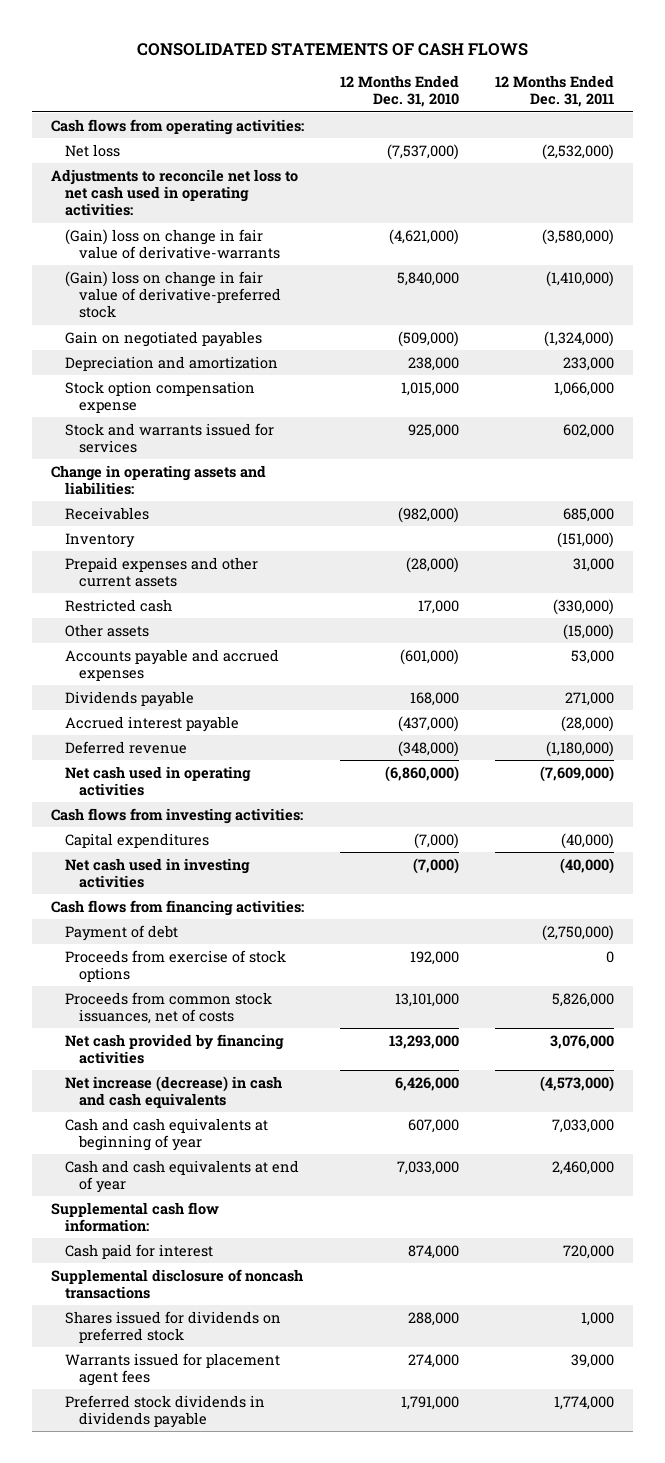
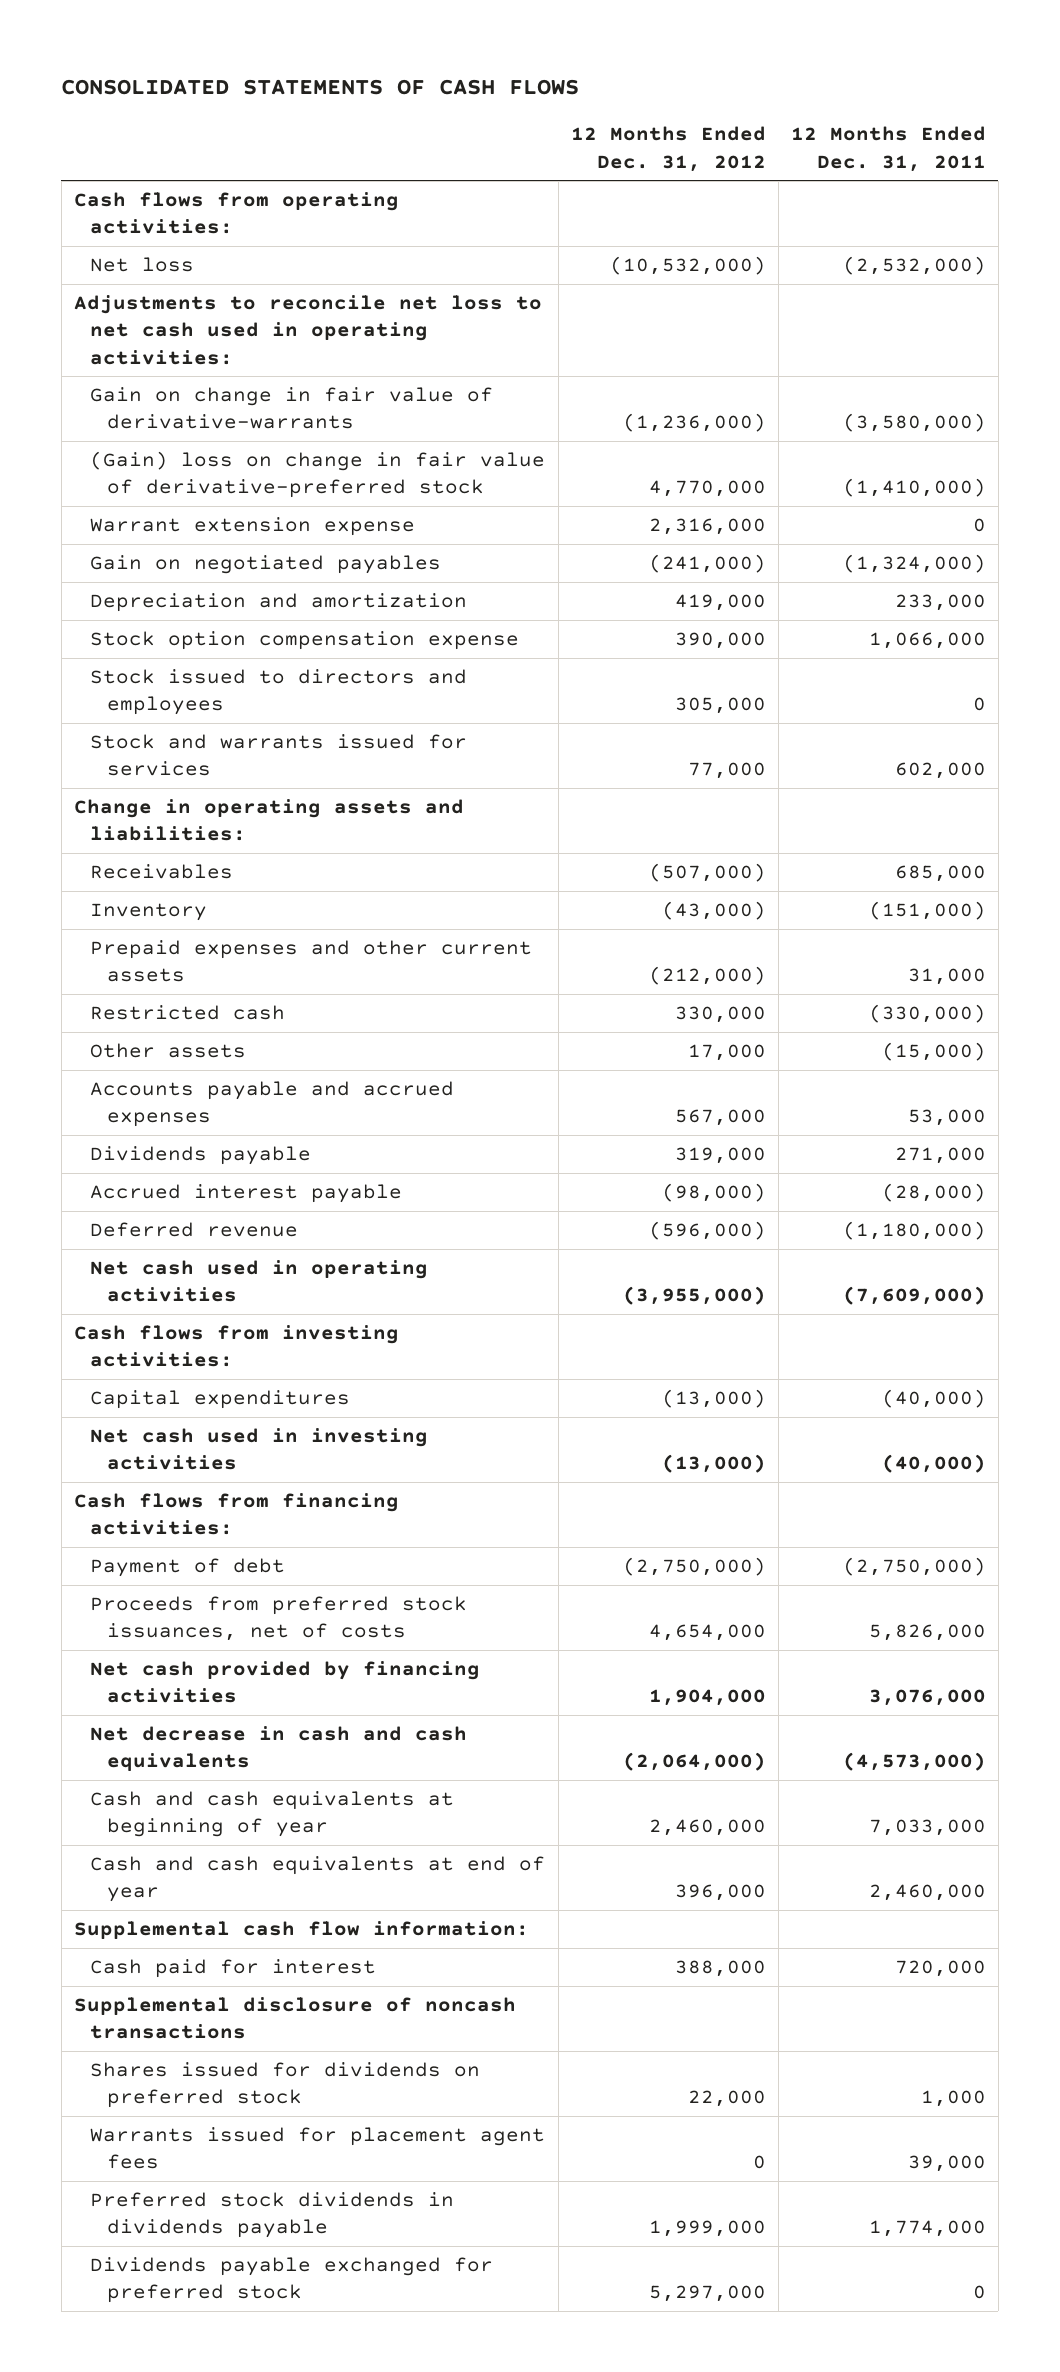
[340,75,460,108] 12 Months Ended Dec. 31, 2010 -> none
none -> [570,126,766,172] 12 Months Ended Dec. 31, 2012
[64,228,280,260] (Gain) loss on change in fair value of derivative-warrants -> [90,387,494,430] Gain on change in fair value of derivative-warrants
none -> [90,517,416,537] Warrant extension expense
none -> [90,669,468,716] Stock issued to directors and employees
[64,949,286,983] Proceeds from exercise of stock options -> none
[64,991,272,1025] Proceeds from common stock issuances, net of costs -> [90,1596,468,1642] Proceeds from preferred stock issuances, net of costs
[64,1075,282,1109] Net increase (decrease) in cash and cash equivalents -> [90,1726,468,1772] Net decrease in cash and cash equivalents
none -> [90,2257,494,2304] Dividends payable exchanged for preferred stock

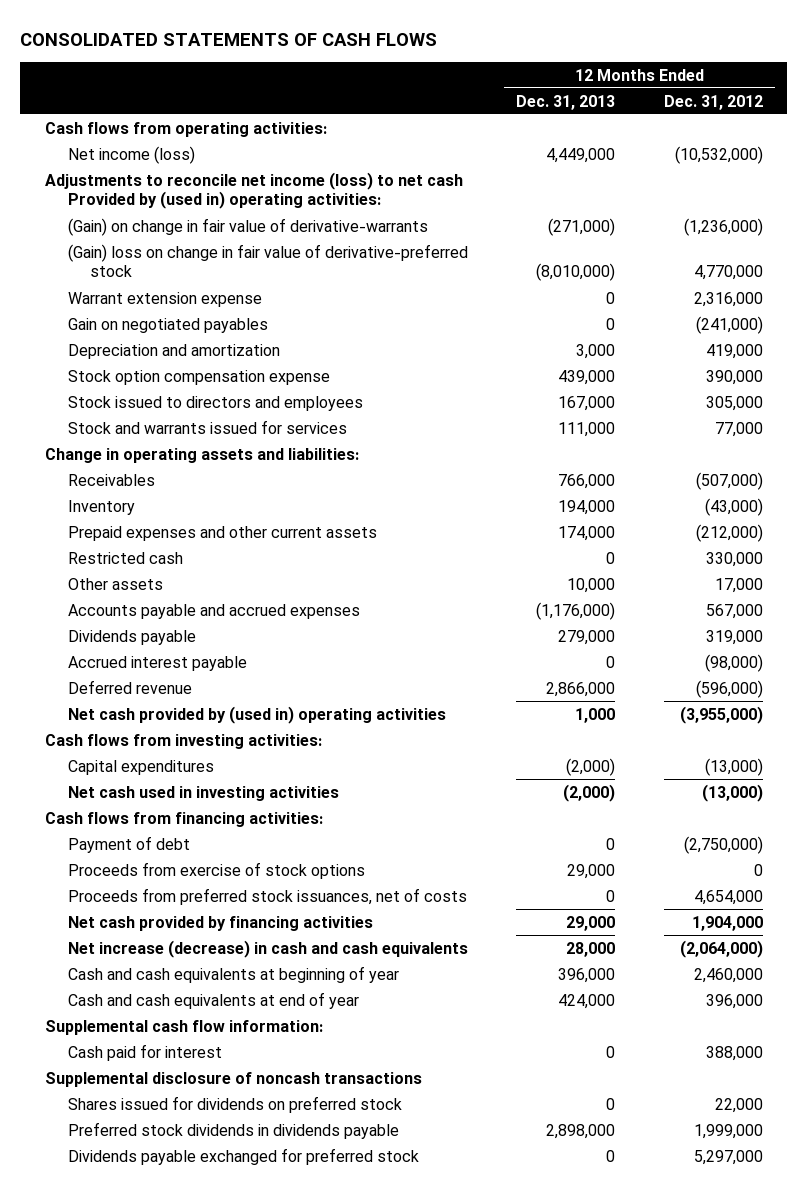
[790,126,986,172] 12 Months Ended Dec. 31, 2011 -> none
none -> [516,94,616,110] Dec. 31, 2013
[90,257,195,273] Net loss -> [67,145,195,164] Net income (loss)
[73,295,542,365] Adjustments to reconcile net loss to net cash used in operating activities: -> [44,171,463,210] Adjustments to reconcile net income (loss) to net cash Provided by (used in) operating activities:
[90,387,494,430] Gain on change in fair value of derivative-warrants -> [67,217,428,236] (Gain) on change in fair value of derivative-warrants
[90,1260,429,1303] Net cash used in operating activities -> [67,705,446,724] Net cash provided by (used in) operating activities
none -> [67,861,365,879] Proceeds from exercise of stock options
[90,1726,468,1772] Net decrease in cash and cash equivalents -> [67,939,468,958] Net increase (decrease) in cash and cash equivalents
[90,2127,546,2170] Warrants issued for placement agent fees -> none

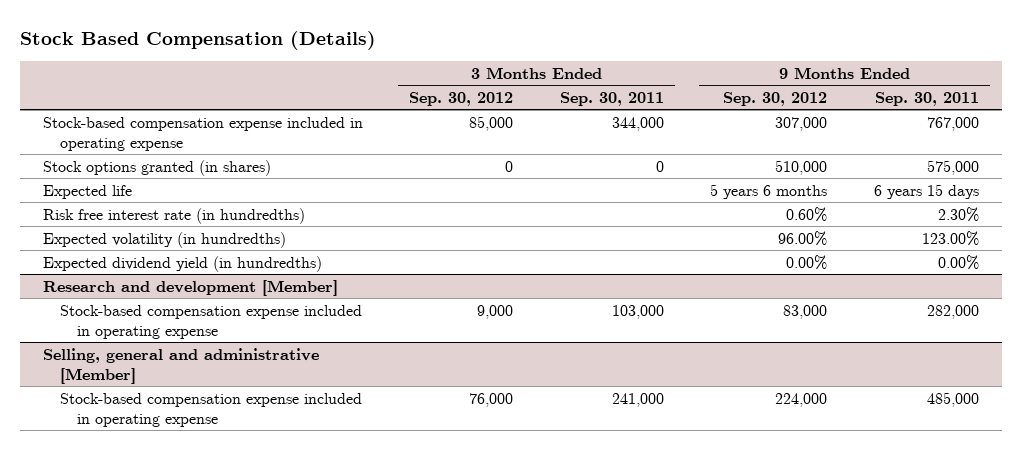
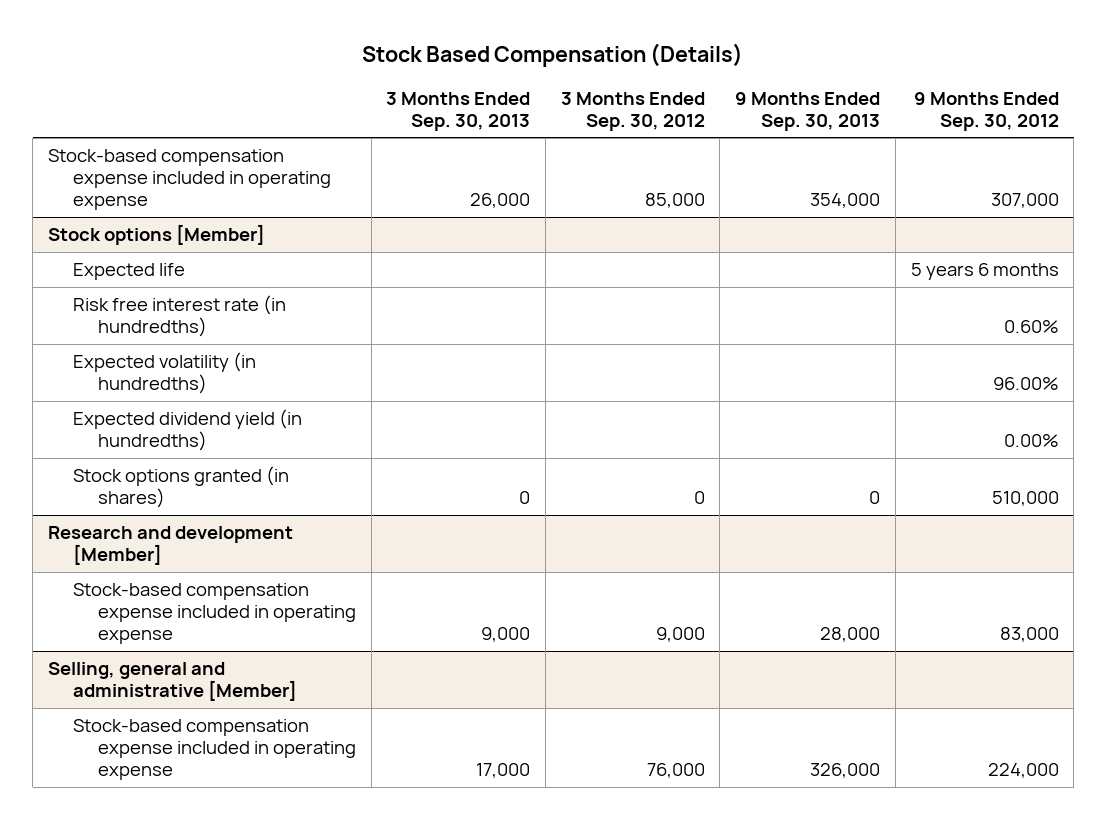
[559,91,664,106] Sep. 30, 2011 -> none
[874,91,979,106] Sep. 30, 2011 -> none
none -> [386,91,531,131] 3 Months Ended Sep. 30, 2013
none -> [735,91,881,131] 9 Months Ended Sep. 30, 2013
[43,159,272,176] Stock options granted (in shares) -> none
none -> [48,224,266,246] Stock options [Member]
none -> [73,466,290,509] Stock options granted (in shares)

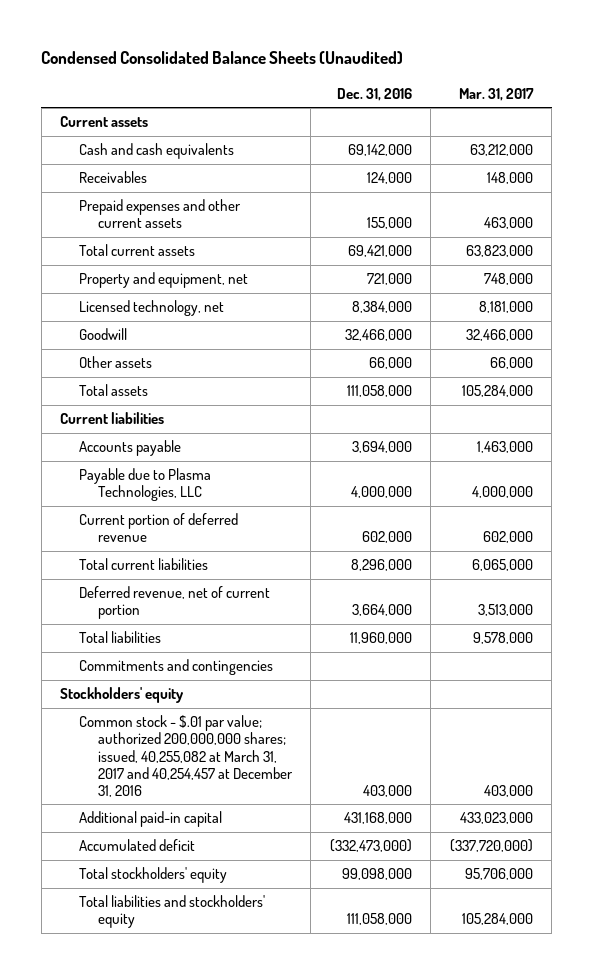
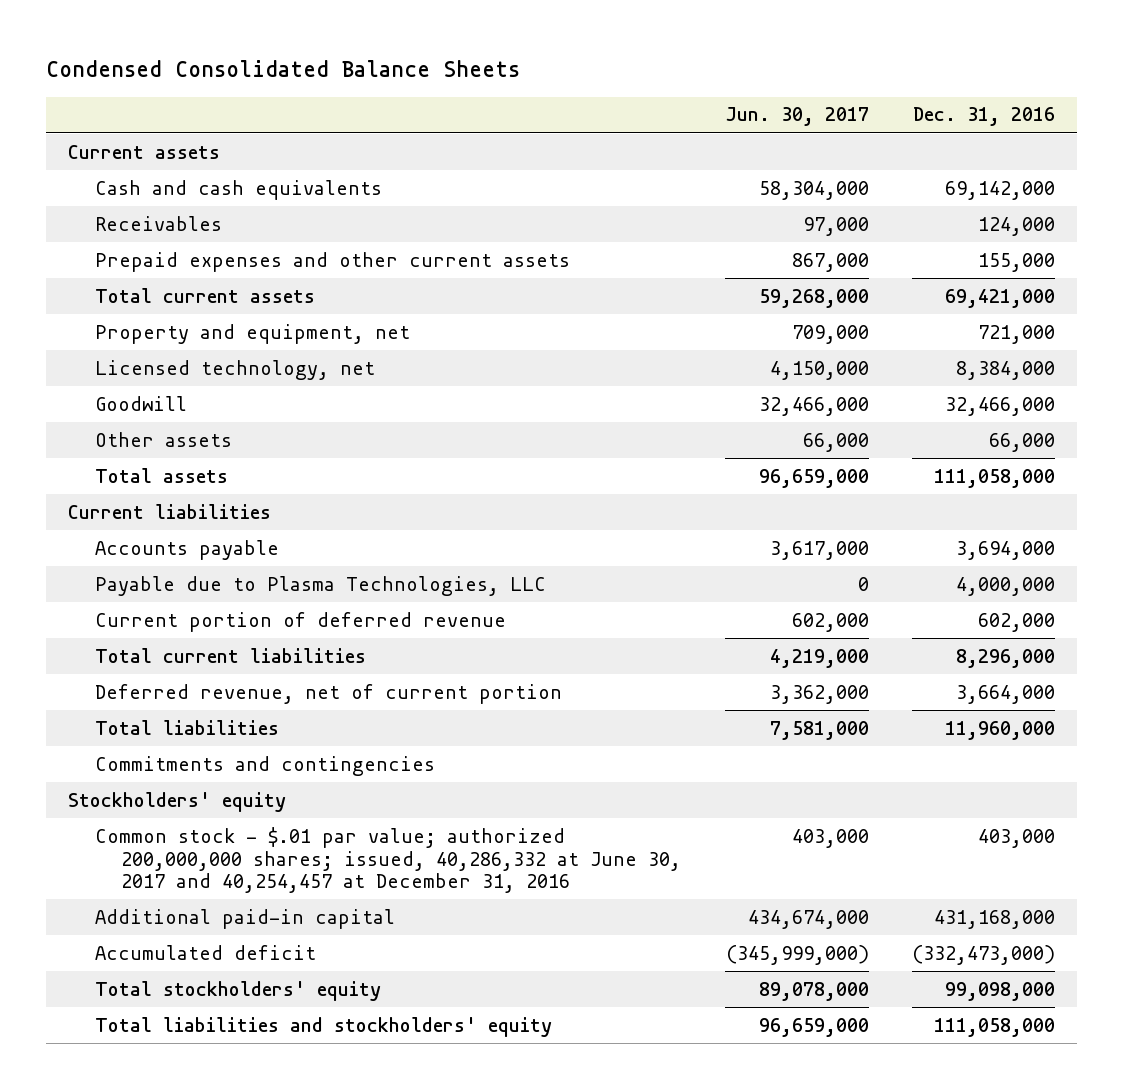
[41,51,404,65] Condensed Consolidated Balance Sheets (Unaudited) -> [46,60,521,78] Condensed Consolidated Balance Sheets
[458,87,534,101] Mar. 31, 2017 -> none
none -> [724,107,869,127] Jun. 30, 2017
[78,715,293,797] Common stock - $.01 par value; authorized 200,000,000 shares; issued, 40,255,082 at March 31, 2017 and 40,254,457 at December 31, 2016 -> [94,826,682,894] Common stock - $.01 par value; authorized 200,000,000 shares; issued, 40,286,332 at June 30, 2017 and 40,254,457 at December 31, 2016

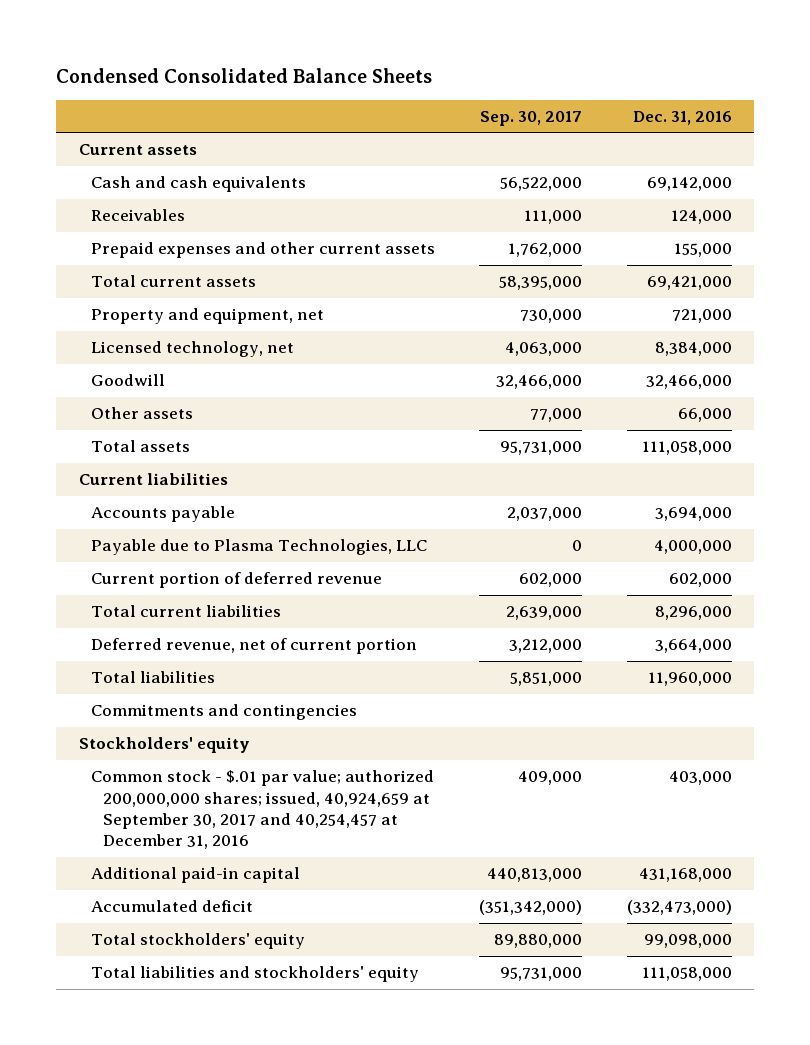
[724,107,869,127] Jun. 30, 2017 -> none
none -> [480,110,583,126] Sep. 30, 2017
[94,826,682,894] Common stock - $.01 par value; authorized 200,000,000 shares; issued, 40,286,332 at June 30, 2017 and 40,254,457 at December 31, 2016 -> [90,770,434,850] Common stock - $.01 par value; authorized 200,000,000 shares; issued, 40,924,659 at September 30, 2017 and 40,254,457 at December 31, 2016

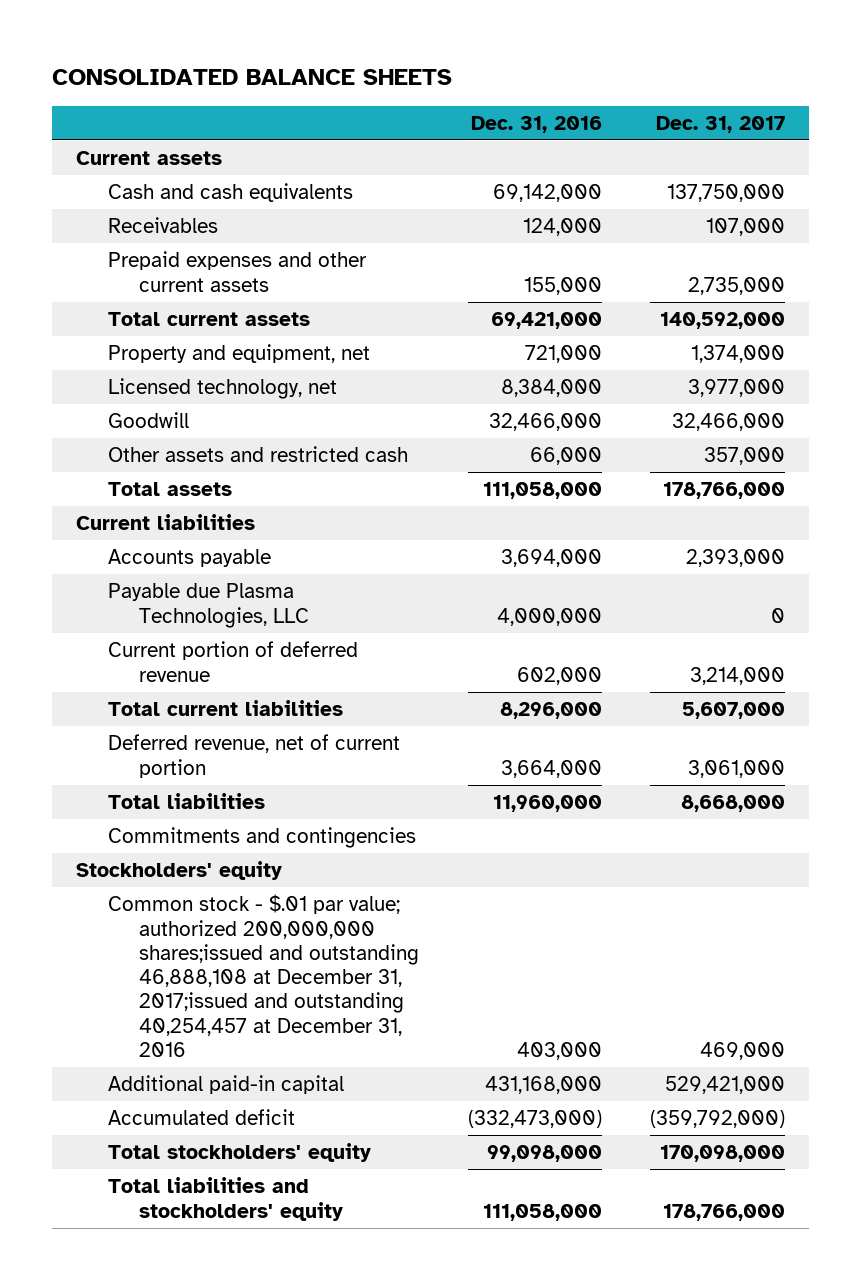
[56,67,433,83] Condensed Consolidated Balance Sheets -> [52,68,453,85] CONSOLIDATED BALANCE SHEETS
[480,110,583,126] Sep. 30, 2017 -> none
none -> [656,115,786,133] Dec. 31, 2017
[90,407,193,420] Other assets -> none
none -> [107,446,408,463] Other assets and restricted cash
[90,539,427,556] Payable due to Plasma Technologies, LLC -> [107,583,310,628] Payable due Plasma Technologies, LLC
[90,770,434,850] Common stock - $.01 par value; authorized 200,000,000 shares; issued, 40,924,659 at September 30, 2017 and 40,254,457 at December 31, 2016 -> [107,894,420,1057] Common stock - $.01 par value; authorized 200,000,000 shares;issued and outstanding 46,888,108 at December 31, 2017;issued and outstanding 40,254,457 at December 31, 2016

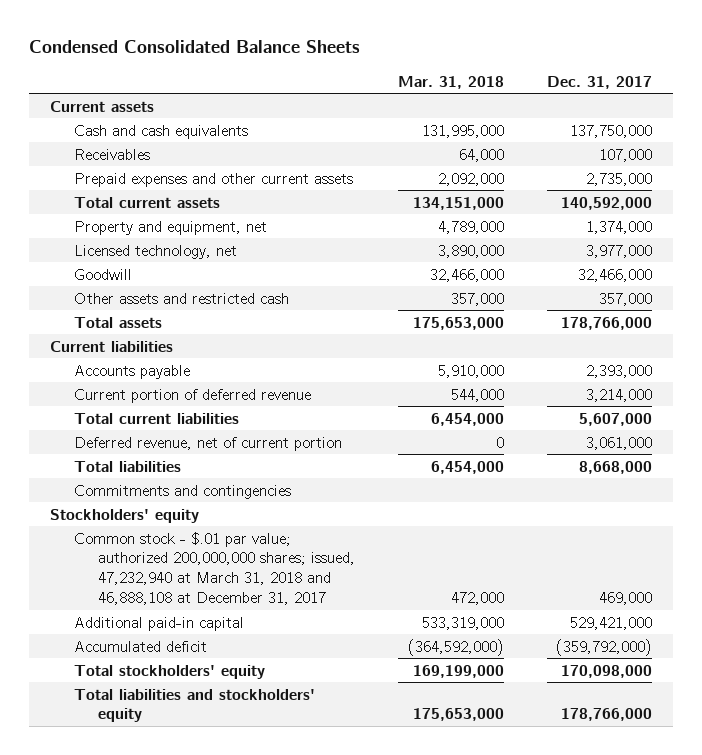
[52,68,453,85] CONSOLIDATED BALANCE SHEETS -> [28,40,360,54] Condensed Consolidated Balance Sheets
[470,115,602,133] Dec. 31, 2016 -> none
none -> [397,75,504,89] Mar. 31, 2018
[107,583,310,628] Payable due Plasma Technologies, LLC -> none
[107,894,420,1057] Common stock - $.01 par value; authorized 200,000,000 shares;issued and outstanding 46,888,108 at December 31, 2017;issued and outstanding 40,254,457 at December 31, 2016 -> [73,531,355,606] Common stock - $.01 par value; authorized 200,000,000 shares; issued, 47,232,940 at March 31, 2018 and 46,888,108 at December 31, 2017

